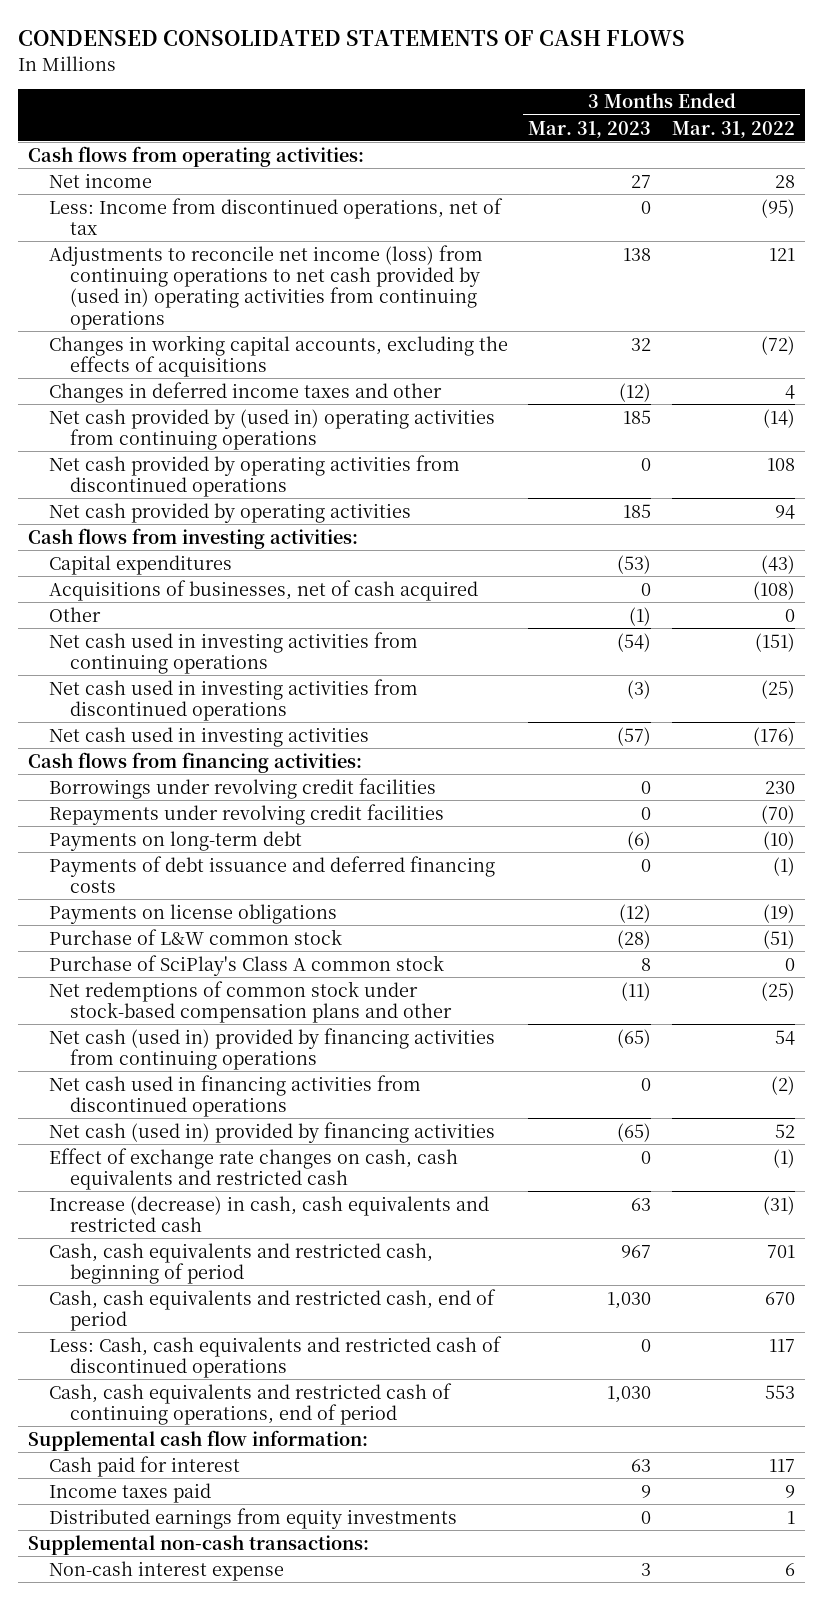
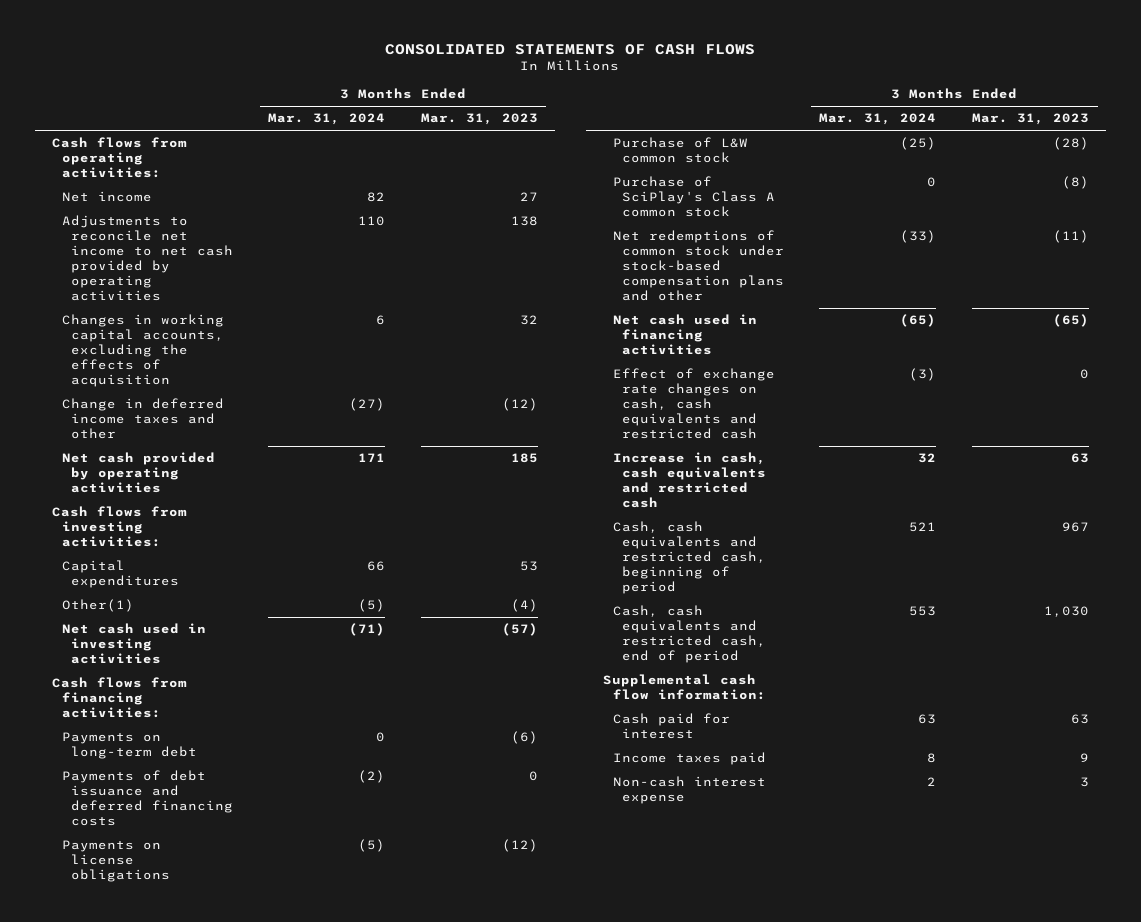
[18,30,686,47] CONDENSED CONSOLIDATED STATEMENTS OF CASH FLOWS -> [385,43,756,55] CONSOLIDATED STATEMENTS OF CASH FLOWS
[671,120,795,138] Mar. 31, 2022 -> none
none -> [268,113,386,126] Mar. 31, 2024
[49,197,504,235] Less: Income from discontinued operations, net of tax -> none
[49,408,496,450] Net cash provided by (used in) operating activities from continuing operations -> none
[49,454,461,497] Net cash provided by operating activities from discontinued operations -> none
[49,244,484,330] Adjustments to reconcile net income (loss) from continuing operations to net cash provided by (used in) operating activities from continuing operations -> [61,215,234,302] Adjustments to reconcile net income to net cash provided by operating activities
[49,334,509,377] Changes in working capital accounts, excluding the effects of acquisitions -> [61,314,225,388] Changes in working capital accounts, excluding the effects of acquisition
[49,381,443,403] Changes in deferred income taxes and other -> [61,398,224,440] Change in deferred income taxes and other
[49,579,479,601] Acquisitions of businesses, net of cash acquired -> none
[49,631,419,674] Net cash used in investing activities from continuing operations -> none
[49,678,419,721] Net cash used in investing activities from discontinued operations -> none
[617,554,652,574] (53) -> [519,561,538,572] 53
[49,606,102,622] Other -> [61,599,134,613] Other(1)
[629,606,652,626] (1) -> [510,599,538,613] (4)
[49,777,437,799] Borrowings under revolving credit facilities -> none
[49,803,445,825] Repayments under revolving credit facilities -> none
[641,957,652,971] 8 -> [1061,176,1089,190] (8)
[49,1027,496,1070] Net cash (used in) provided by financing activities from continuing operations -> none
[49,1074,422,1117] Net cash used in financing activities from discontinued operations -> none
[49,1121,496,1143] Net cash (used in) provided by financing activities -> [612,314,757,356] Net cash used in financing activities
[49,1195,490,1232] Increase (decrease) in cash, cash equivalents and restricted cash -> [612,452,767,509] Increase in cash, cash equivalents and restricted cash
[49,1335,503,1378] Less: Cash, cash equivalents and restricted cash of discontinued operations -> none
[49,1382,453,1425] Cash, cash equivalents and restricted cash of continuing operations, end of period -> none
[49,1507,458,1529] Distributed earnings from equity investments -> none
[28,1534,370,1555] Supplemental non-cash transactions: -> none

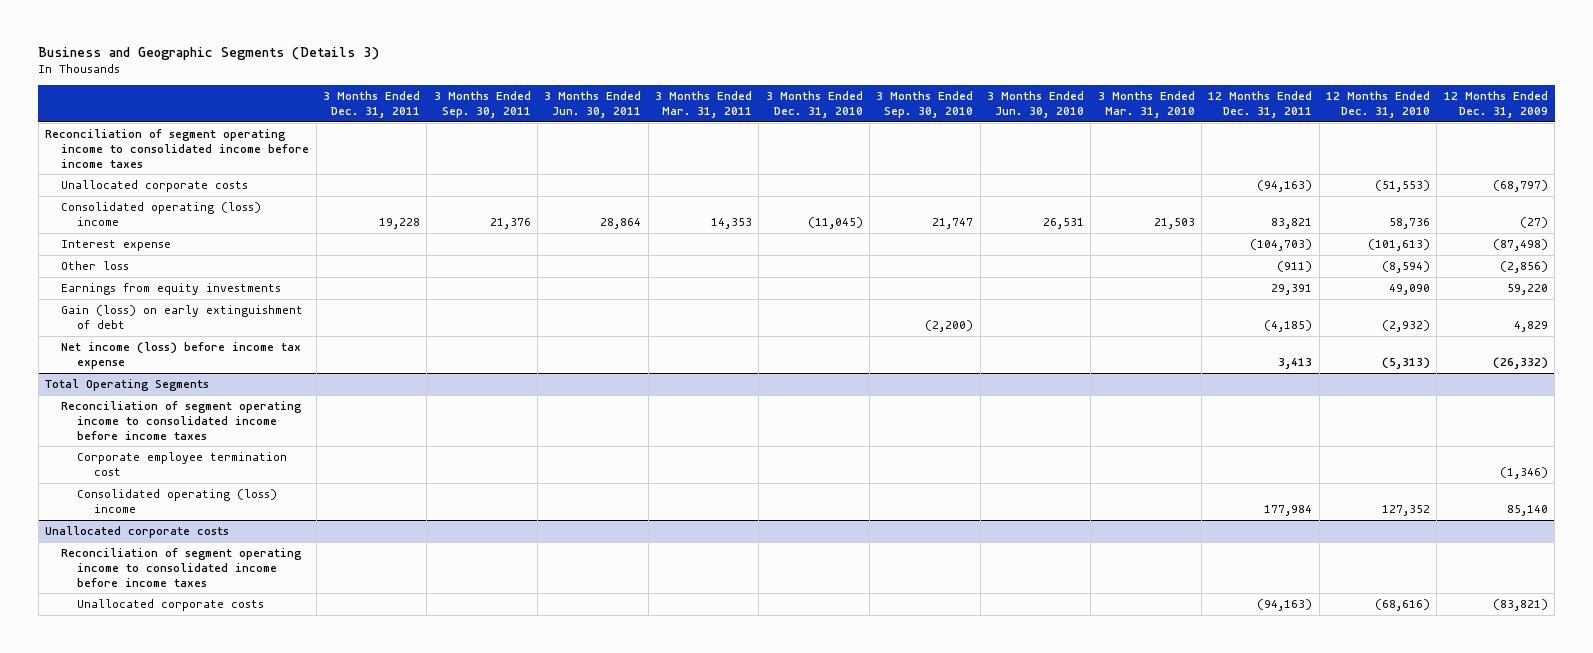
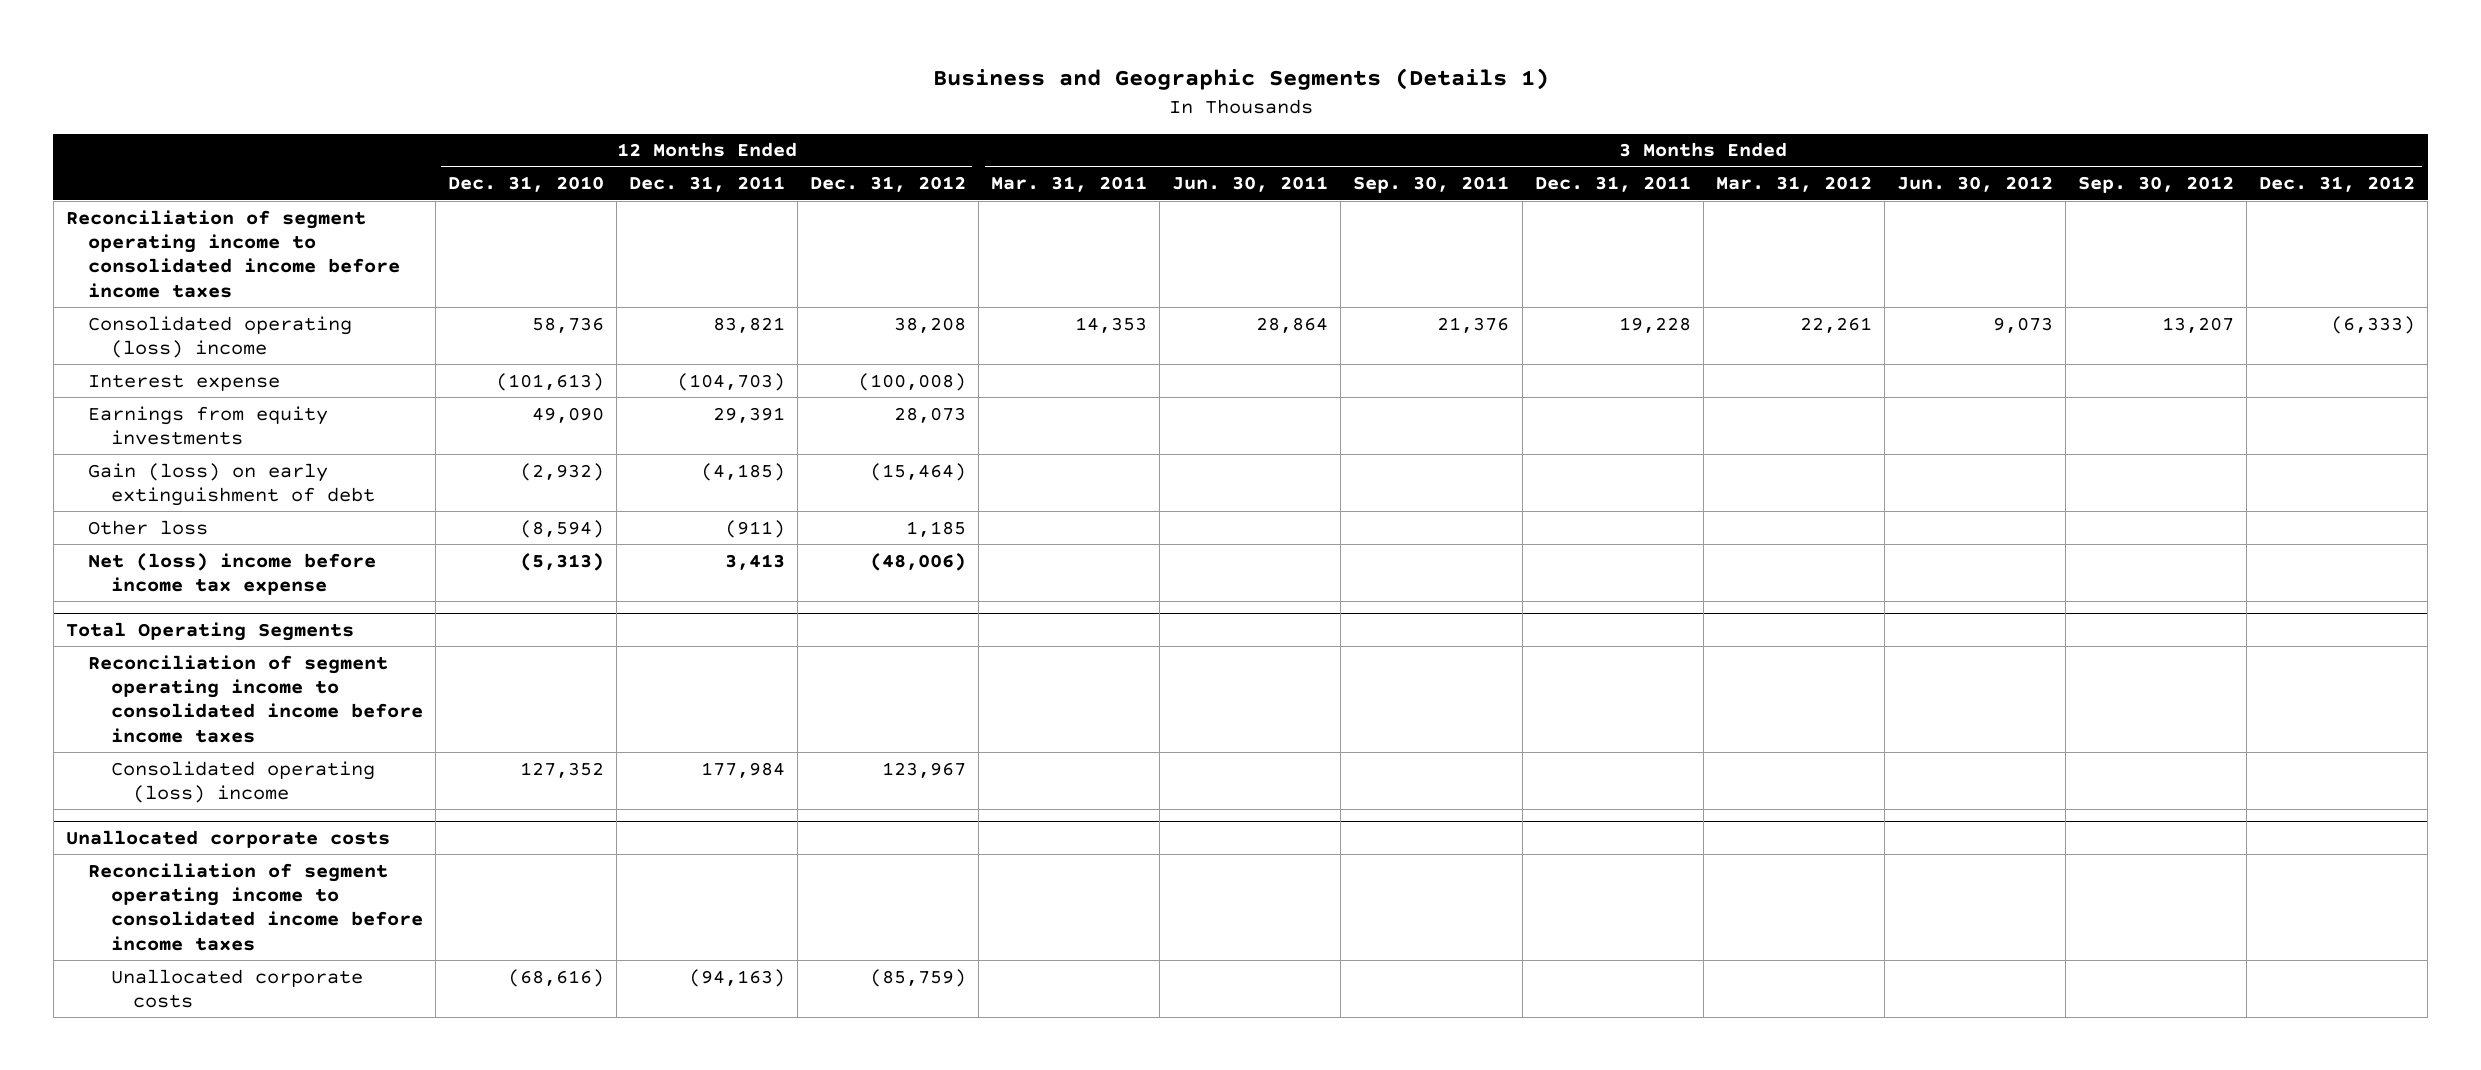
[38,46,380,60] Business and Geographic Segments (Details 3) -> [932,68,1549,91] Business and Geographic Segments (Details 1)
[765,91,863,119] 3 Months Ended Dec. 31, 2010 -> none
[876,91,974,119] 3 Months Ended Sep. 30, 2010 -> none
[987,91,1085,119] 3 Months Ended Jun. 30, 2010 -> none
[1097,91,1195,119] 3 Months Ended Mar. 31, 2010 -> none
[1443,91,1548,119] 12 Months Ended Dec. 31, 2009 -> none
none -> [809,176,966,193] Dec. 31, 2012
none -> [1715,176,1872,193] Mar. 31, 2012
none -> [1896,176,2053,193] Jun. 30, 2012
none -> [2078,176,2235,194] Sep. 30, 2012
none -> [2259,176,2416,193] Dec. 31, 2012
[61,179,249,192] Unallocated corporate costs -> none
[61,260,130,270] Other loss -> [88,519,209,535] Other loss
[61,341,302,369] Net income (loss) before income tax expense -> [88,552,377,595] Net (loss) income before income tax expense
[77,451,288,476] Corporate employee termination cost -> none

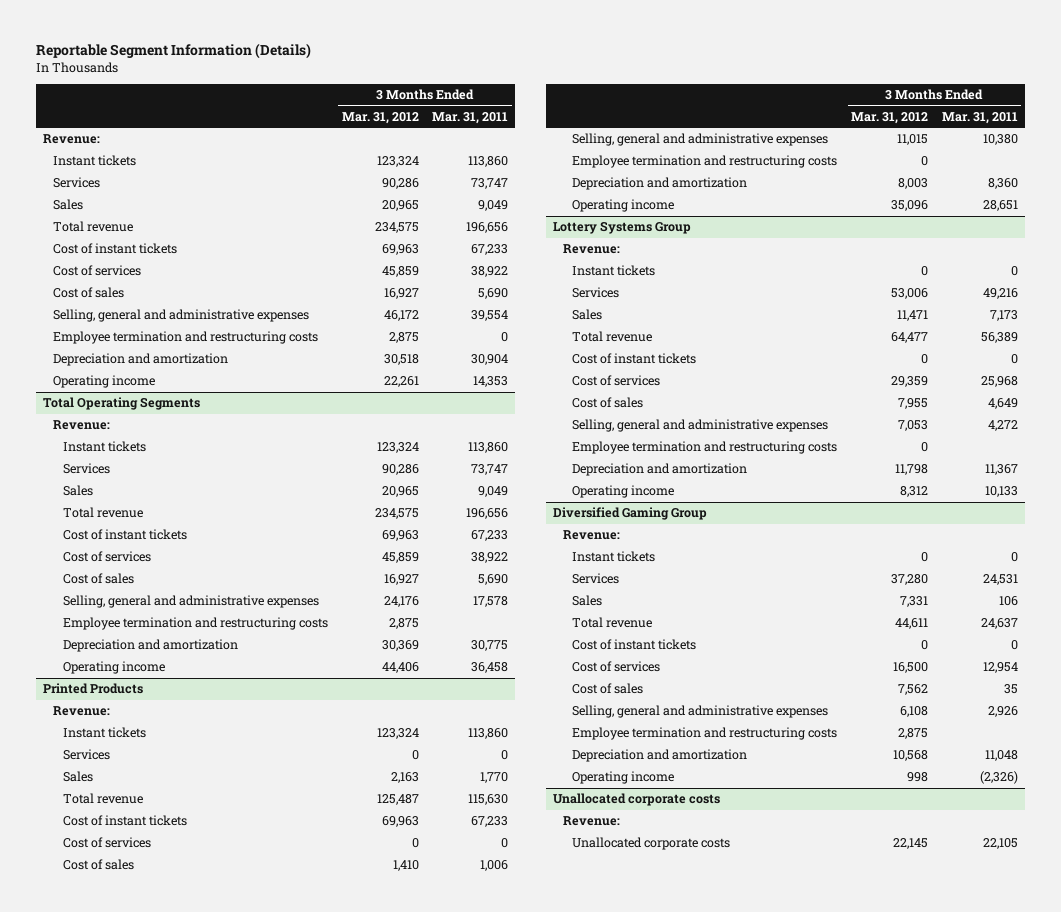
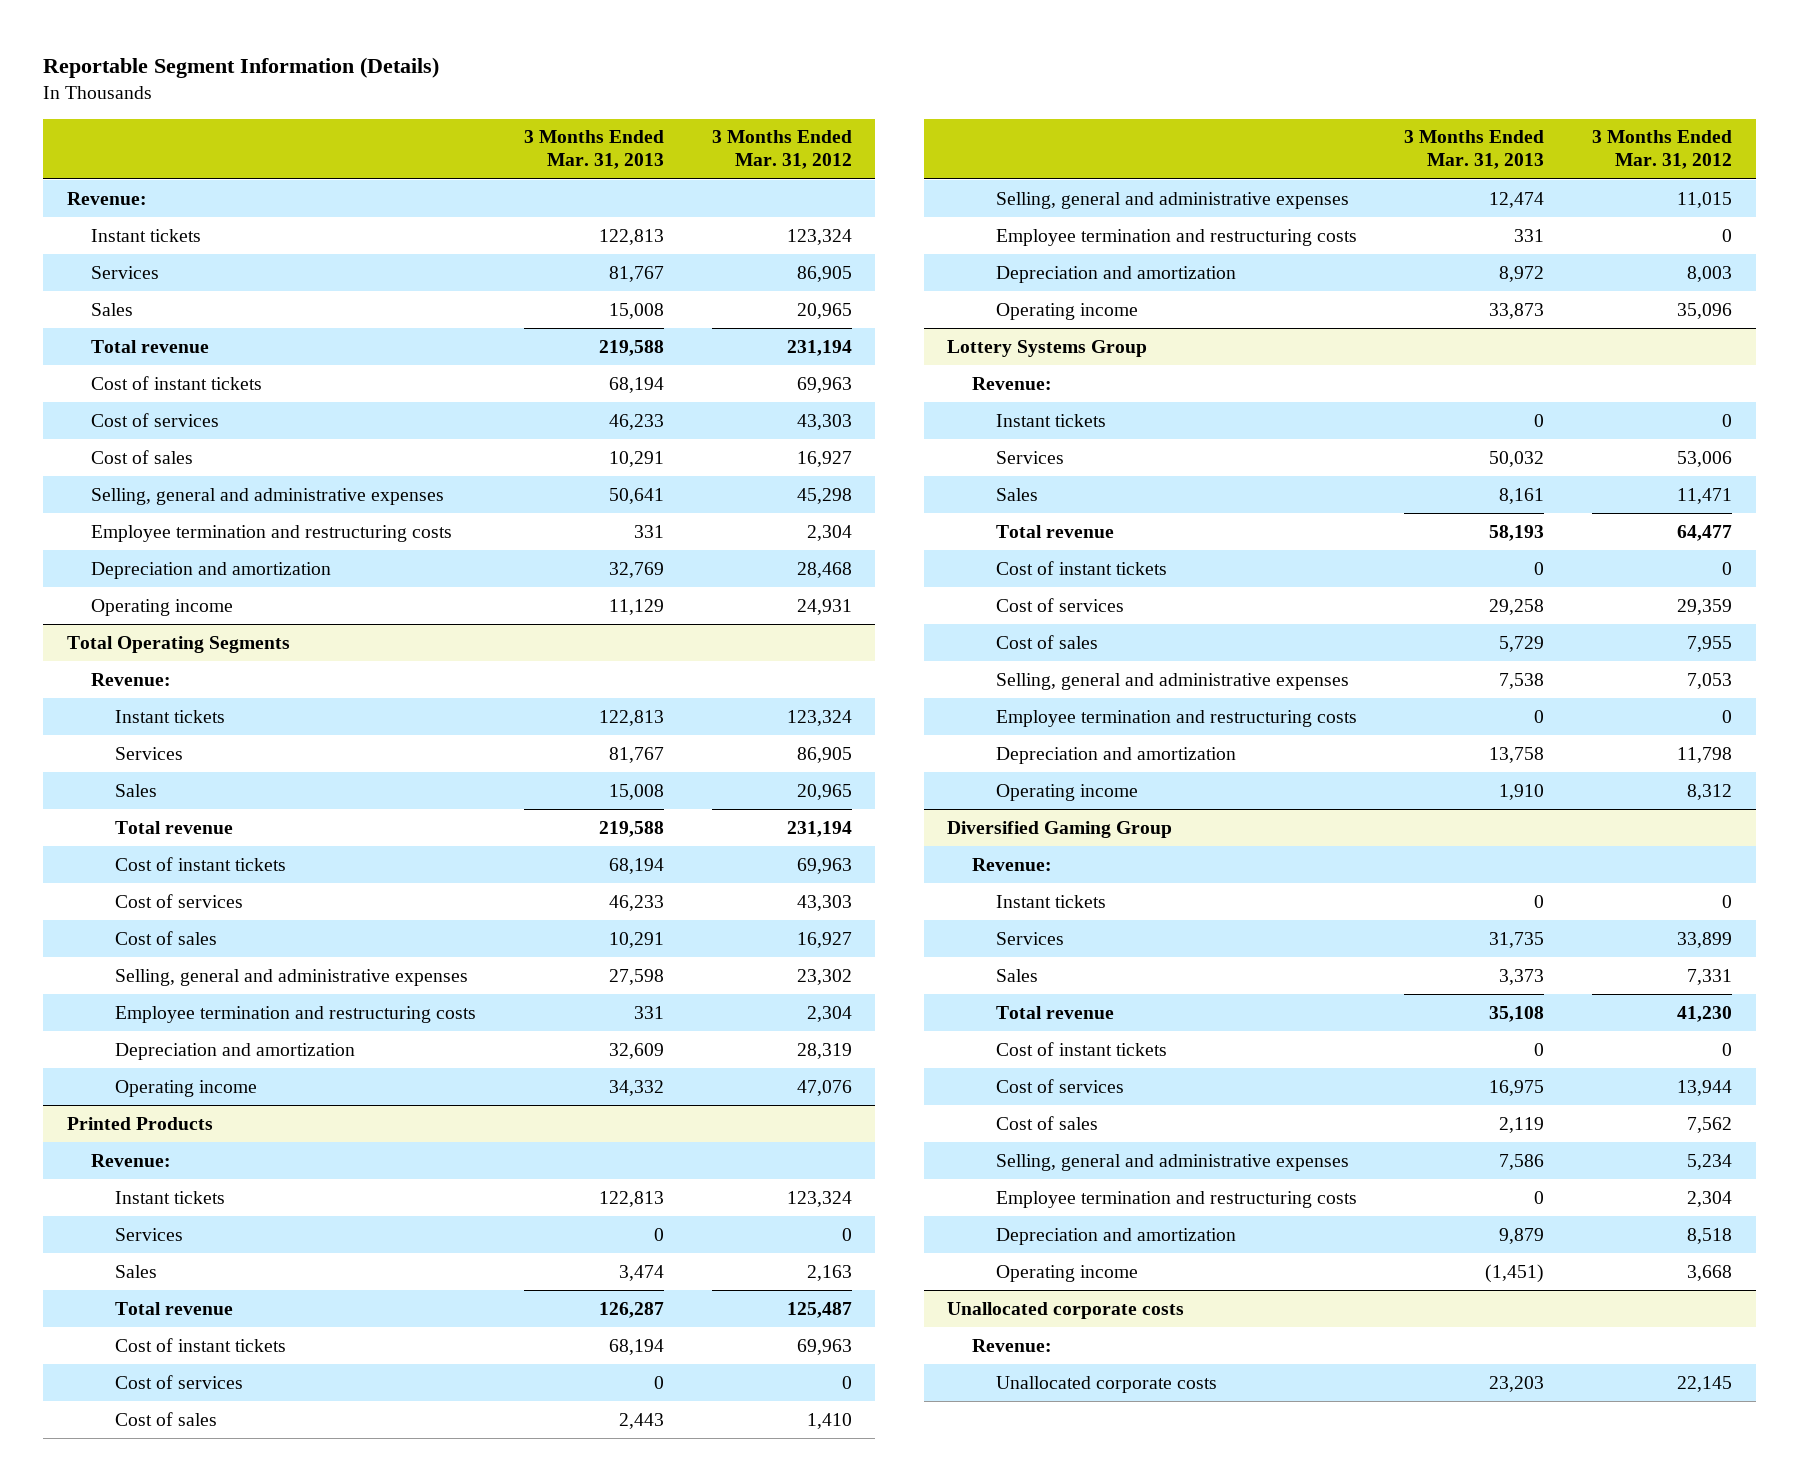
[432,111,509,124] Mar. 31, 2011 -> none
none -> [524,130,665,170] 3 Months Ended Mar. 31, 2013
[381,178,419,190] 90,286 -> [796,265,852,282] 86,905
[374,222,419,234] 234,575 -> [786,339,852,356] 231,194
[381,266,419,278] 45,859 -> [796,413,852,430] 43,303
[383,310,419,322] 46,172 -> [796,487,852,504] 45,298
[388,332,419,344] 2,875 -> [806,524,852,541] 2,304
[383,354,419,366] 30,518 -> [796,561,852,578] 28,468
[383,376,419,388] 22,261 -> [796,598,852,615] 24,931
[381,464,419,476] 90,286 -> [796,746,852,763] 86,905
[374,508,419,520] 234,575 -> [786,820,852,837] 231,194
[381,552,419,564] 45,859 -> [796,894,852,911] 43,303
[383,596,419,608] 24,176 -> [796,968,852,985] 23,302
[388,618,419,630] 2,875 -> [806,1005,852,1022] 2,304
[381,640,419,652] 30,369 -> [796,1042,852,1059] 28,319
[381,662,419,674] 44,406 -> [796,1079,852,1096] 47,076
[891,574,929,586] 37,280 -> [1676,931,1732,948] 33,899
[895,618,929,630] 44,611 -> [1676,1005,1732,1022] 41,230
[893,662,929,674] 16,500 -> [1676,1079,1732,1096] 13,944
[900,706,929,718] 6,108 -> [1686,1153,1732,1170] 5,234
[898,728,929,740] 2,875 -> [1686,1190,1732,1207] 2,304
[893,750,929,762] 10,568 -> [1686,1227,1732,1244] 8,518
[907,772,929,783] 998 -> [1686,1264,1732,1281] 3,668

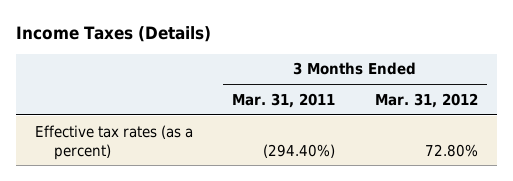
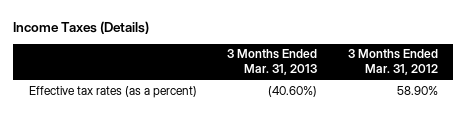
[232,92,336,108] Mar. 31, 2011 -> none
none -> [227,49,318,76] 3 Months Ended Mar. 31, 2013
[424,143,478,157] 72.80% -> [396,85,438,95] 58.90%

